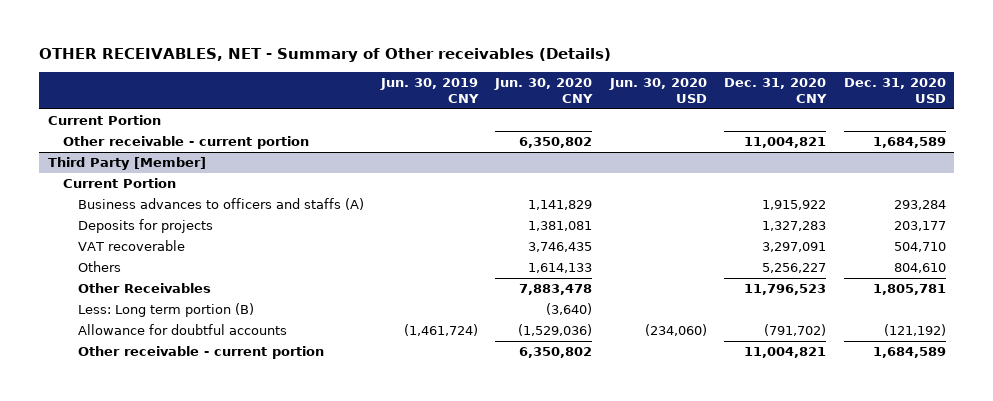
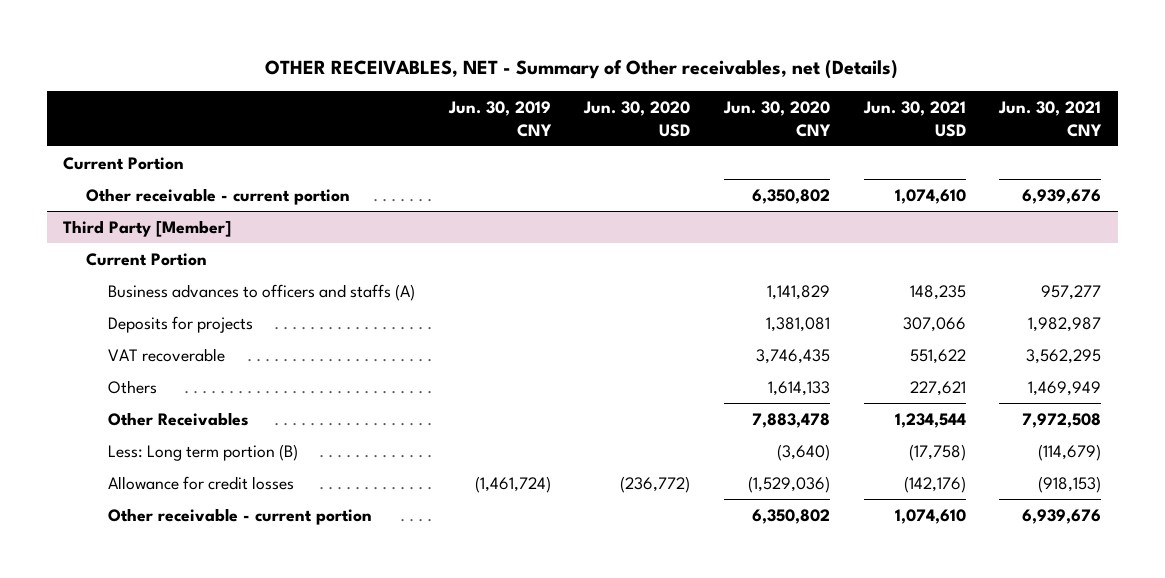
[38,48,611,63] OTHER RECEIVABLES, NET - Summary of Other receivables (Details) -> [265,59,899,79] OTHER RECEIVABLES, NET - Summary of Other receivables, net (Details)
[724,78,828,104] Dec. 31, 2020 CNY -> none
[843,78,946,104] Dec. 31, 2020 USD -> none
none -> [862,101,966,137] Jun. 30, 2021 USD
none -> [998,101,1103,137] Jun. 30, 2021 CNY
[77,324,287,336] Allowance for doubtful accounts -> [108,475,295,490] Allowance for credit losses
[644,324,707,337] (234,060) -> [620,475,691,493] (236,772)

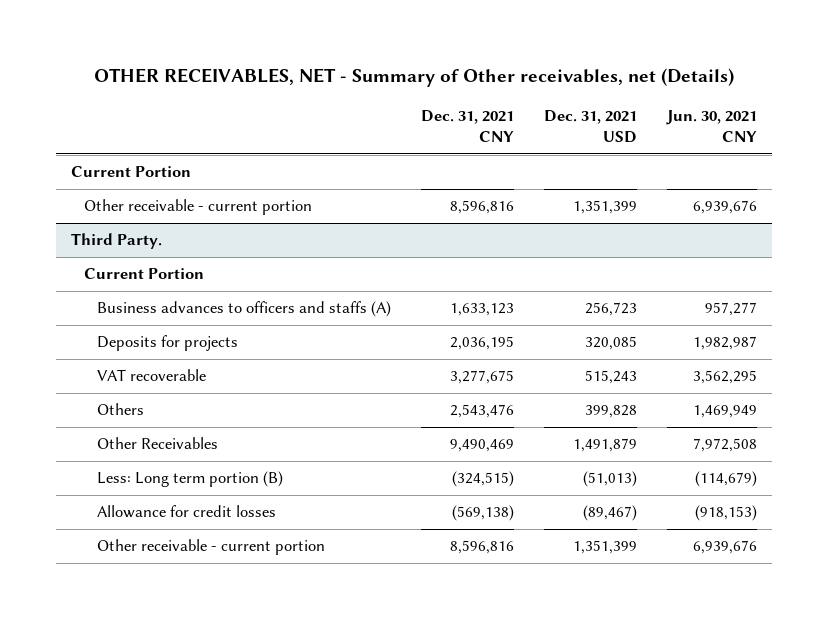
[447,101,552,137] Jun. 30, 2019 CNY -> none
[583,101,691,137] Jun. 30, 2020 USD -> none
[722,101,831,137] Jun. 30, 2020 CNY -> none
[862,101,966,137] Jun. 30, 2021 USD -> none
none -> [420,109,514,142] Dec. 31, 2021 CNY
none -> [543,109,637,143] Dec. 31, 2021 USD
[63,219,232,237] Third Party [Member] -> [70,233,162,250] Third Party.

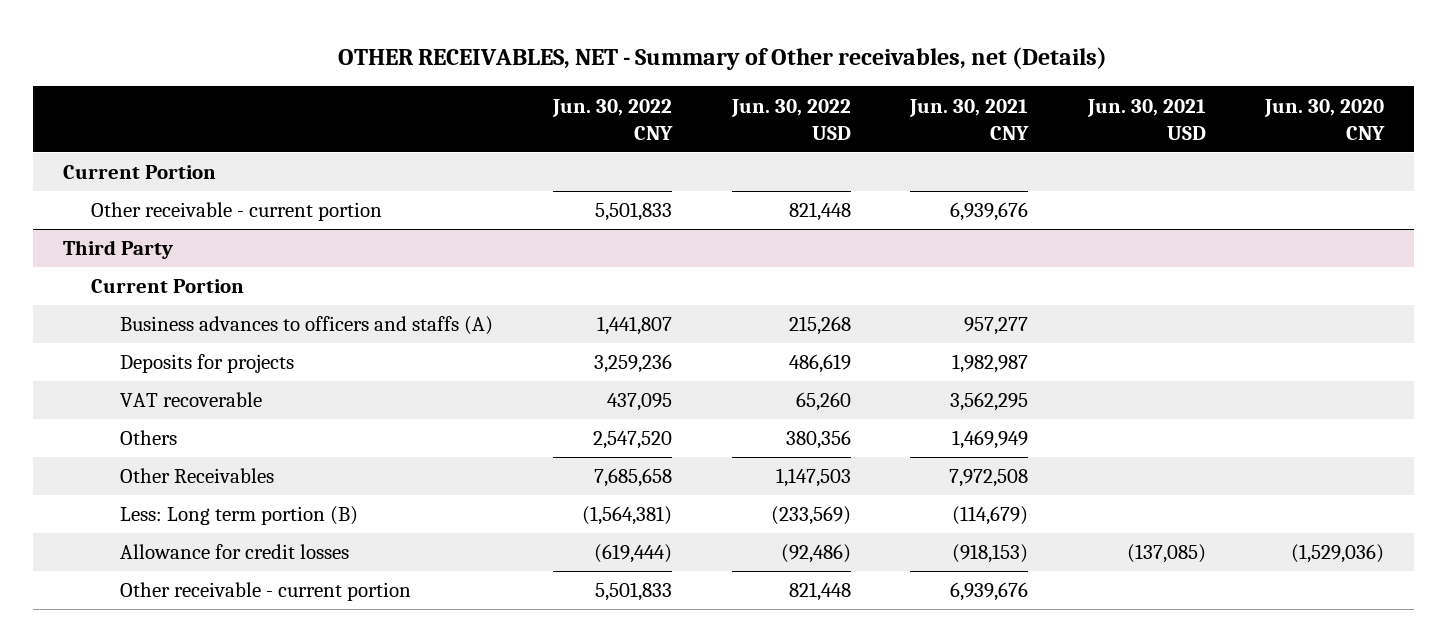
[420,109,514,142] Dec. 31, 2021 CNY -> none
[543,109,637,143] Dec. 31, 2021 USD -> none
none -> [551,98,673,140] Jun. 30, 2022 CNY
none -> [730,98,851,140] Jun. 30, 2022 USD
none -> [1086,98,1206,140] Jun. 30, 2021 USD
none -> [1264,98,1386,140] Jun. 30, 2020 CNY
[70,233,162,250] Third Party. -> [62,240,173,260] Third Party

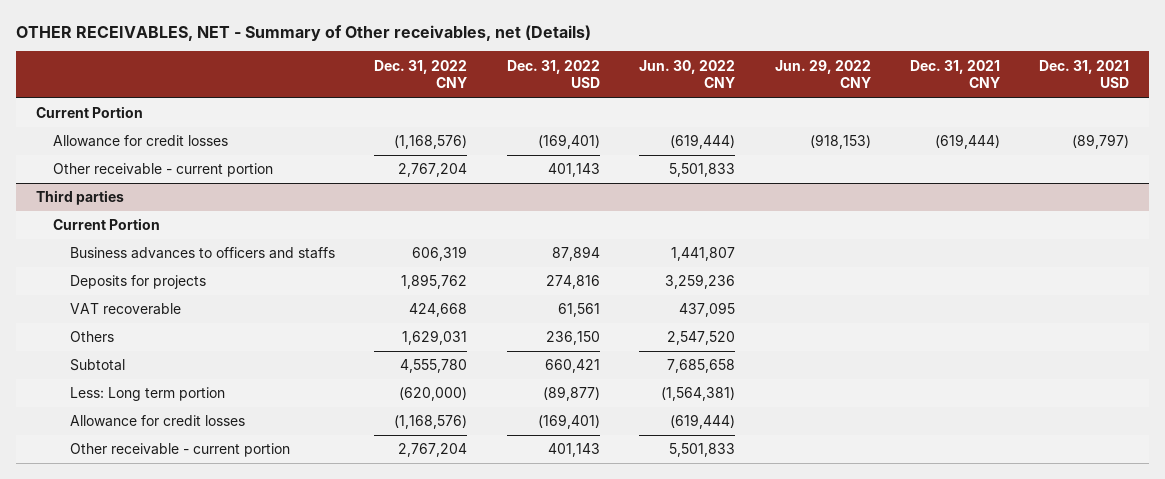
[730,98,851,140] Jun. 30, 2022 USD -> none
[909,98,1030,140] Jun. 30, 2021 CNY -> none
[1086,98,1206,140] Jun. 30, 2021 USD -> none
[1264,98,1386,140] Jun. 30, 2020 CNY -> none
none -> [374,59,468,89] Dec. 31, 2022 CNY
none -> [506,59,600,89] Dec. 31, 2022 USD
none -> [774,59,871,89] Jun. 29, 2022 CNY
none -> [909,59,1000,89] Dec. 31, 2021 CNY
none -> [1039,59,1130,89] Dec. 31, 2021 USD
none -> [52,135,228,148] Allowance for credit losses
[62,240,173,260] Third Party -> [35,190,124,206] Third parties
[120,316,494,336] Business advances to officers and staffs (A) -> [69,247,335,260] Business advances to officers and staffs
[120,468,275,484] Other Receivables -> [69,359,125,372] Subtotal
[120,506,359,526] Less: Long term portion (B) -> [69,387,225,402] Less: Long term portion

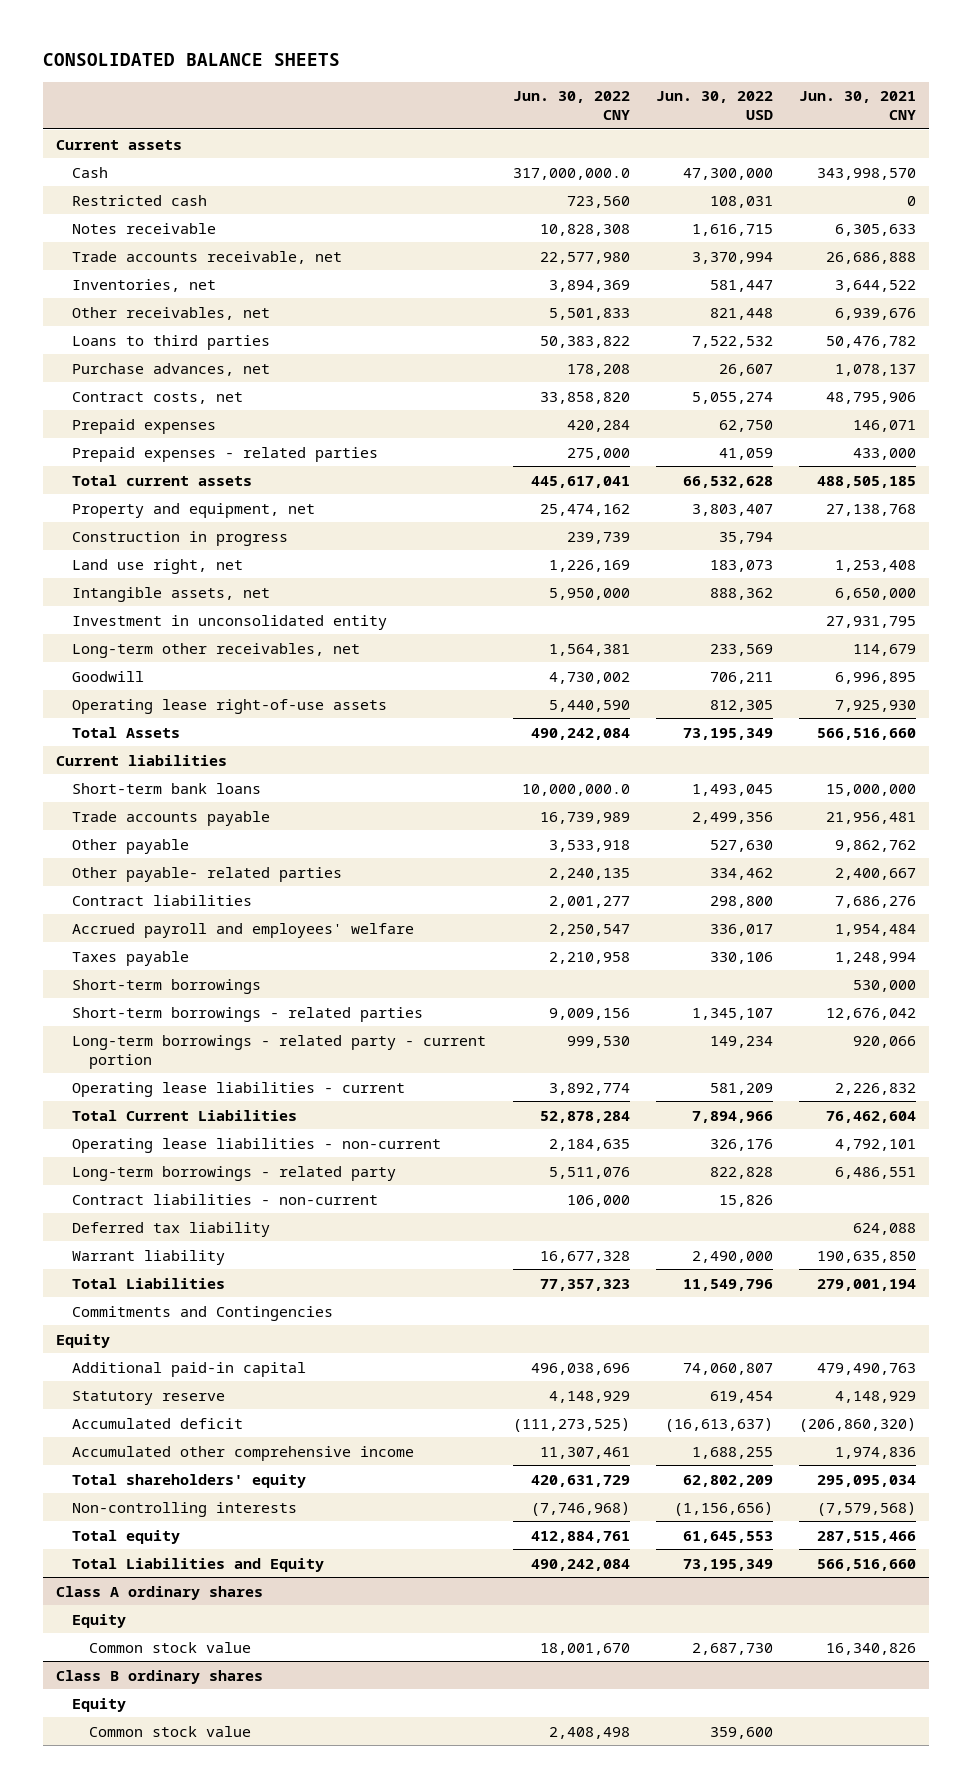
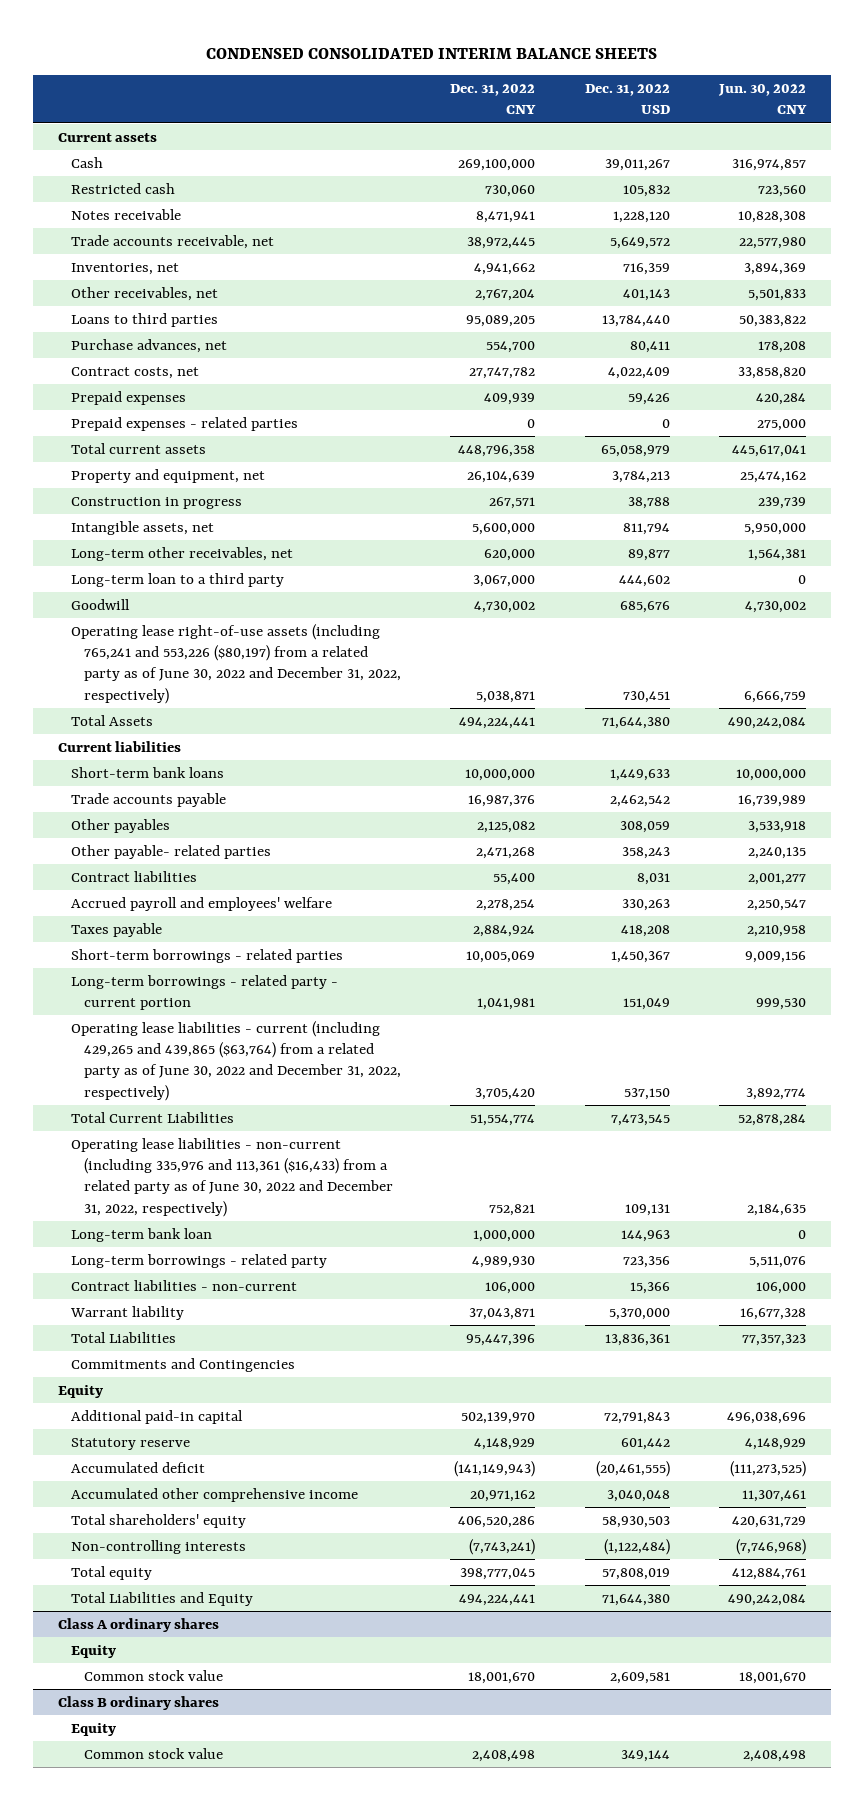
[42,53,340,67] CONSOLIDATED BALANCE SHEETS -> [205,47,657,59] CONDENSED CONSOLIDATED INTERIM BALANCE SHEETS
[655,91,773,121] Jun. 30, 2022 USD -> none
[799,91,917,121] Jun. 30, 2021 CNY -> none
none -> [450,84,537,115] Dec. 31, 2022 CNY
none -> [584,84,670,115] Dec. 31, 2022 USD
[512,167,630,180] 317,000,000.0 -> [732,158,807,171] 316,974,857
[72,558,244,574] Land use right, net -> none
[72,614,388,630] Investment in unconsolidated entity -> none
none -> [70,572,284,587] Long-term loan to a third party
[72,698,388,714] Operating lease right-of-use assets -> [70,623,401,704] Operating lease right-of-use assets (including 765,241 and 553,226 ($80,197) from a related party as of June 30, 2022 and December 31, 2022, respectively)
[548,699,630,712] 5,440,590 -> [744,690,807,703] 6,666,759
[521,783,630,796] 10,000,000.0 -> [736,768,807,781] 10,000,000
[72,838,190,854] Other payable -> [70,818,170,833] Other payables
[72,978,262,994] Short-term borrowings -> none
[72,1081,406,1097] Operating lease liabilities - current -> [70,1020,401,1101] Operating lease liabilities - current (including 429,265 and 439,865 ($63,764) from a related party as of June 30, 2022 and December 31, 2022, respectively)
[72,1137,442,1153] Operating lease liabilities - non-current -> [70,1137,393,1217] Operating lease liabilities - non-current (including 335,976 and 113,361 ($16,433) from a related party as of June 30, 2022 and December 31, 2022, respectively)
none -> [70,1227,212,1242] Long-term bank loan
[72,1221,271,1237] Deferred tax liability -> none

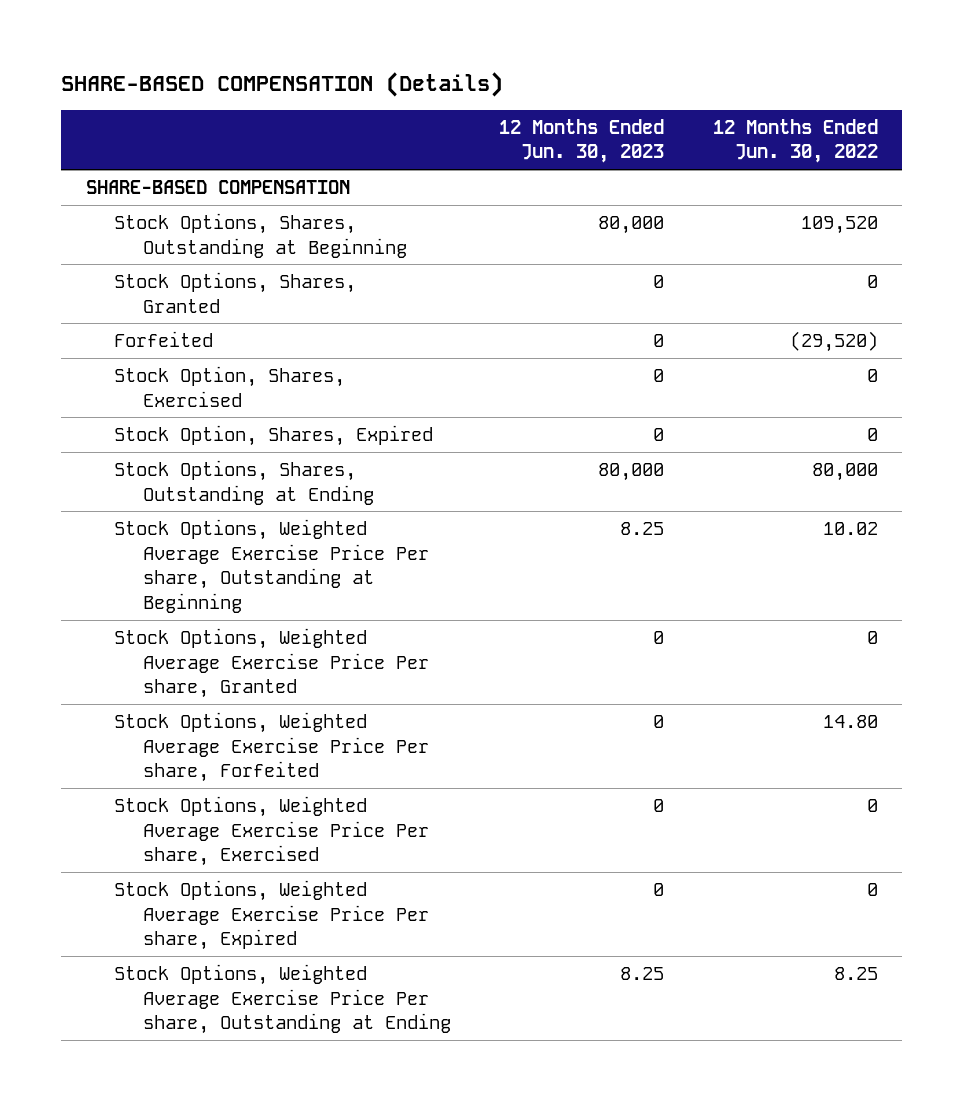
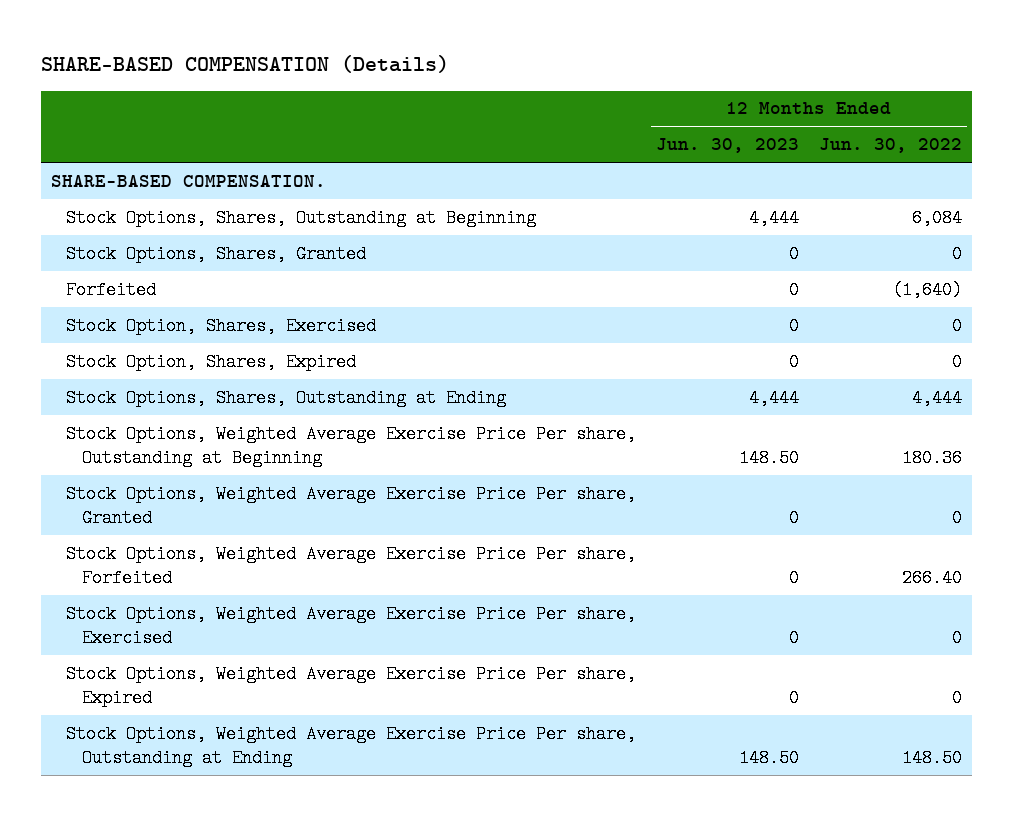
[85,180,350,195] SHARE-BASED COMPENSATION -> [51,174,327,187] SHARE-BASED COMPENSATION.
[598,216,665,235] 80,000 -> [749,208,800,227] 4,444
[800,216,878,235] 109,520 -> [911,208,962,227] 6,084
[789,331,878,353] (29,520) -> [891,280,962,299] (1,640)
[598,463,665,482] 80,000 -> [749,388,800,407] 4,444
[811,463,878,482] 80,000 -> [911,388,962,407] 4,444
[620,522,665,536] 8.25 -> [739,448,800,467] 148.50
[822,522,878,536] 10.02 -> [901,448,962,467] 180.36
[822,715,878,729] 14.80 -> [901,568,962,587] 266.40
[620,967,665,981] 8.25 -> [739,748,800,767] 148.50
[833,967,878,981] 8.25 -> [901,748,962,767] 148.50

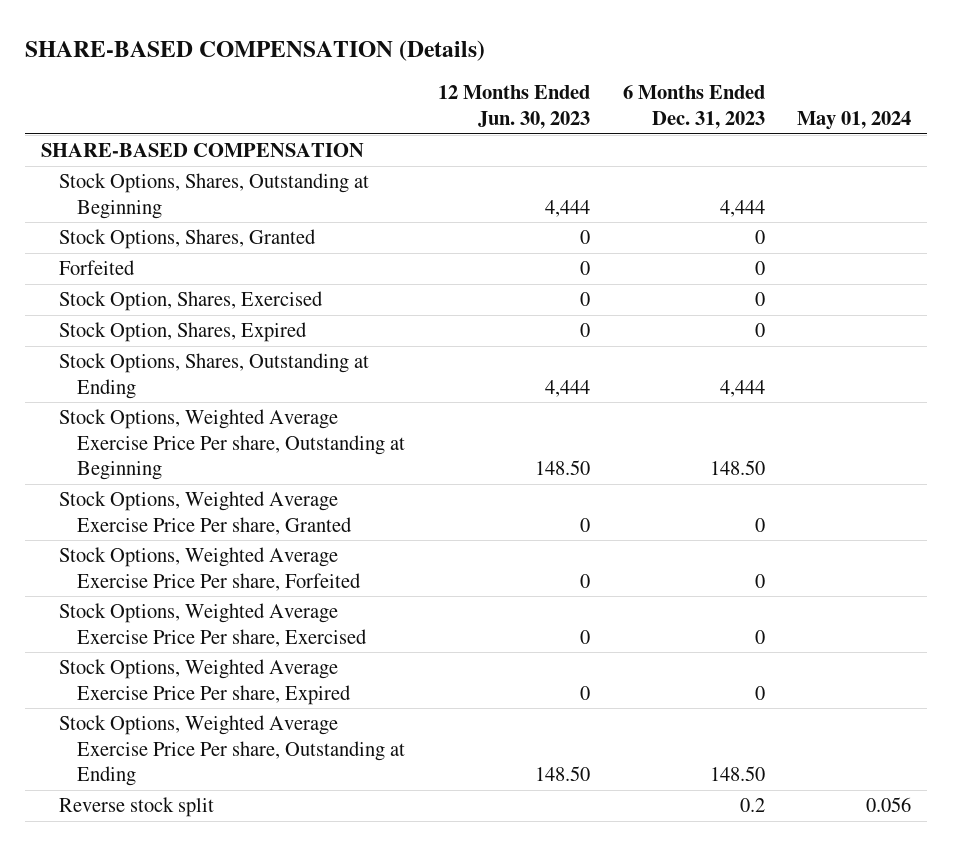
[818,138,962,154] Jun. 30, 2022 -> none
none -> [622,85,765,129] 6 Months Ended Dec. 31, 2023
none -> [797,110,912,130] May 01, 2024
[51,174,327,187] SHARE-BASED COMPENSATION. -> [41,143,365,158] SHARE-BASED COMPENSATION
none -> [59,797,215,818] Reverse stock split

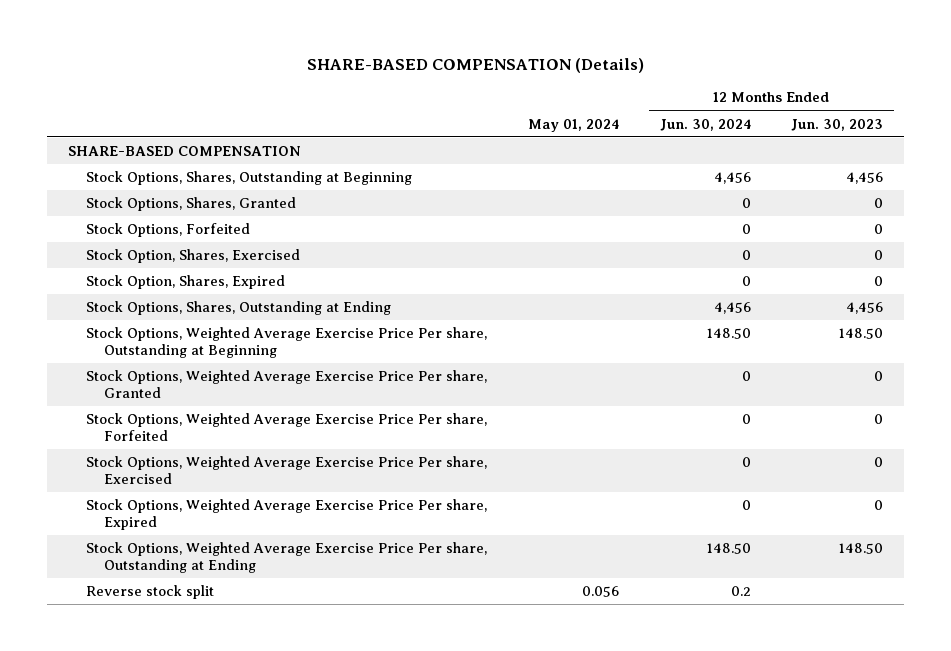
[622,85,765,129] 6 Months Ended Dec. 31, 2023 -> none
none -> [659,118,751,131] Jun. 30, 2024
[545,199,591,217] 4,444 -> [846,172,884,185] 4,456
[59,260,136,276] Forfeited -> [85,223,250,238] Stock Options, Forfeited
[545,379,591,397] 4,444 -> [846,302,884,315] 4,456

